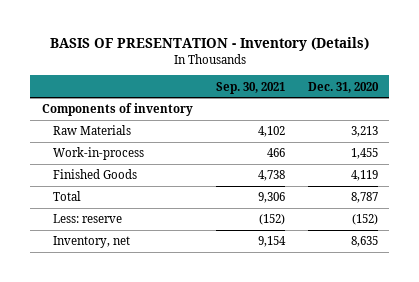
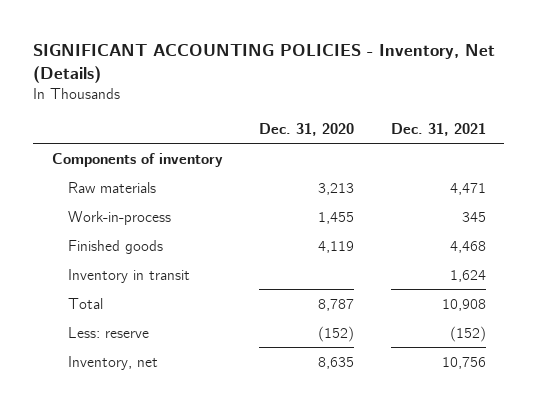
[49,37,369,52] BASIS OF PRESENTATION - Inventory (Details) -> [33,44,496,84] SIGNIFICANT ACCOUNTING POLICIES - Inventory, Net (Details)
[215,81,285,94] Sep. 30, 2021 -> none
none -> [390,122,486,136] Dec. 31, 2021
[52,125,131,136] Raw Materials -> [68,181,157,193] Raw materials
[52,169,137,180] Finished Goods -> [68,239,164,254] Finished goods
none -> [68,268,191,283] Inventory in transit

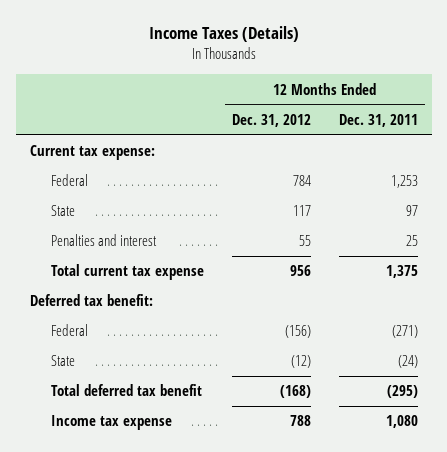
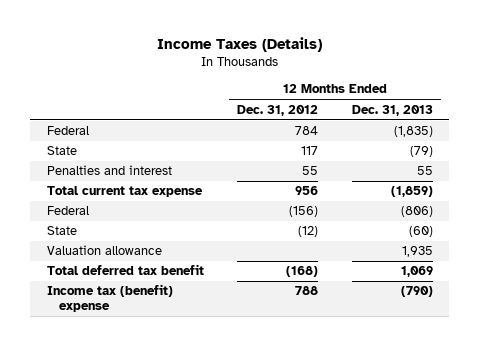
[338,113,418,127] Dec. 31, 2011 -> none
none -> [351,104,433,116] Dec. 31, 2013
[29,145,155,161] Current tax expense: -> none
[29,294,153,307] Deferred tax benefit: -> none
none -> [46,245,162,256] Valuation allowance
[50,415,172,431] Income tax expense -> [46,284,173,313] Income tax (benefit) expense

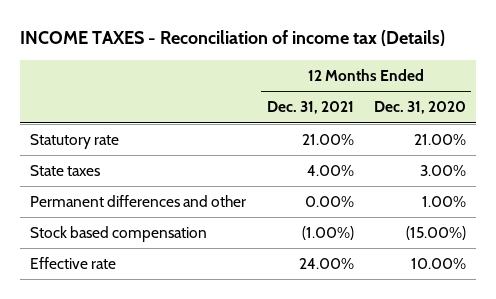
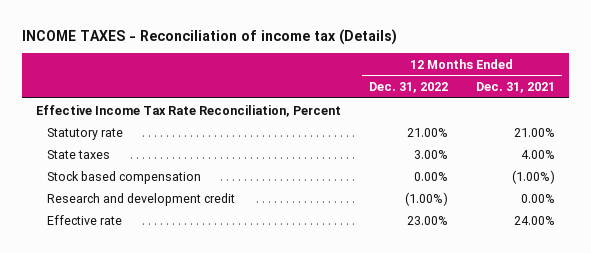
[374,101,467,115] Dec. 31, 2020 -> none
none -> [368,82,448,94] Dec. 31, 2022
none -> [35,104,341,117] Effective Income Tax Rate Reconciliation, Percent
[30,195,247,208] Permanent differences and other -> none
none -> [46,192,235,206] Research and development credit

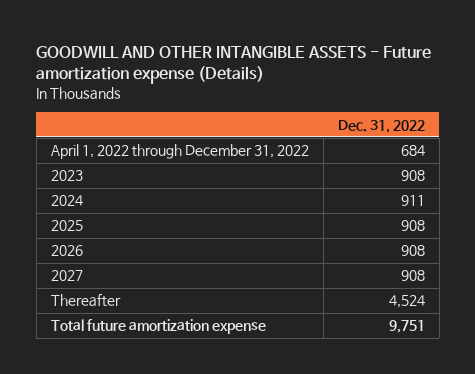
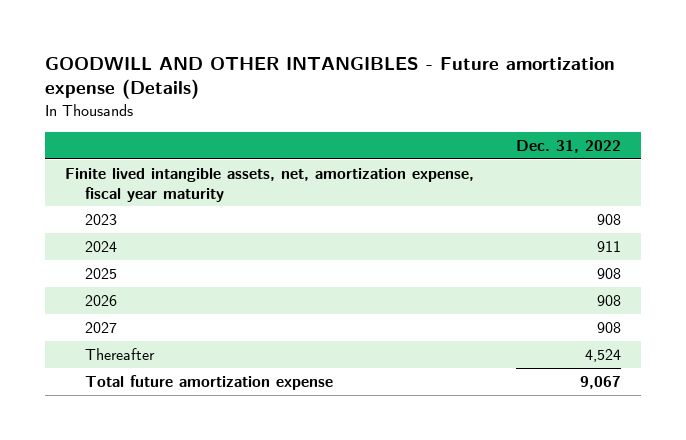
[36,45,432,85] GOODWILL AND OTHER INTANGIBLE ASSETS - Future amortization expense (Details) -> [44,56,615,100] GOODWILL AND OTHER INTANGIBLES - Future amortization expense (Details)
[50,144,309,160] April 1, 2022 through December 31, 2022 -> none
none -> [65,168,475,202] Finite lived intangible assets, net, amortization expense, fiscal year maturity
[388,320,425,334] 9,751 -> [579,376,621,390] 9,067

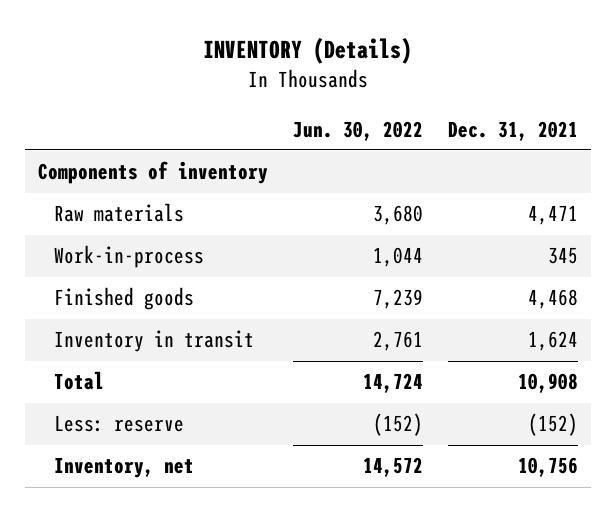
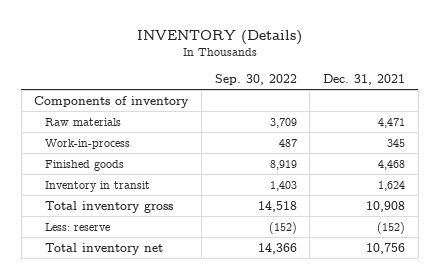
[293,120,424,141] Jun. 30, 2022 -> none
none -> [214,73,297,85] Sep. 30, 2022
[54,371,105,391] Total -> [44,200,173,213] Total inventory gross
[54,457,195,479] Inventory, net -> [44,242,163,255] Total inventory net

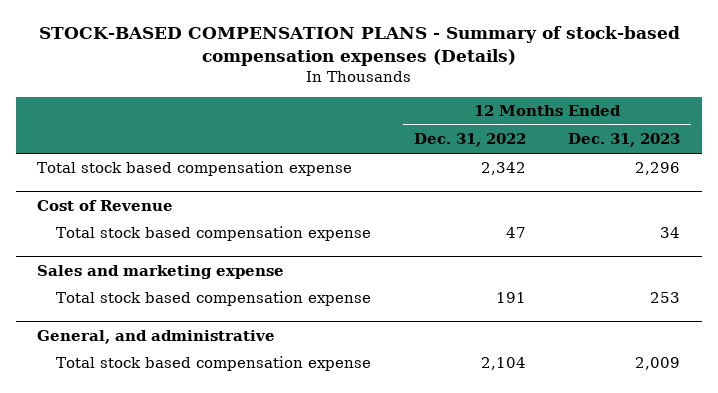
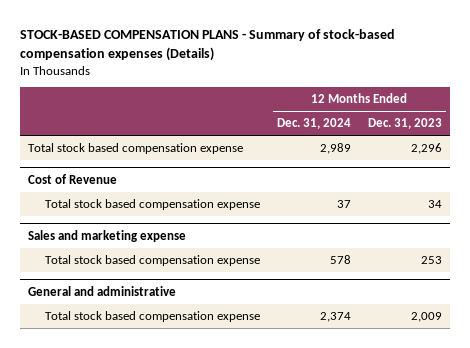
[413,133,526,148] Dec. 31, 2022 -> none
none -> [276,118,351,130] Dec. 31, 2024
[37,329,276,344] General, and administrative -> [28,285,177,296] General and administrative

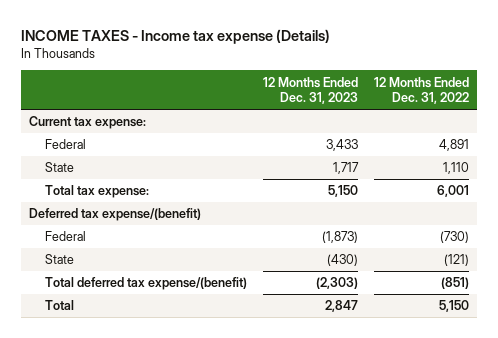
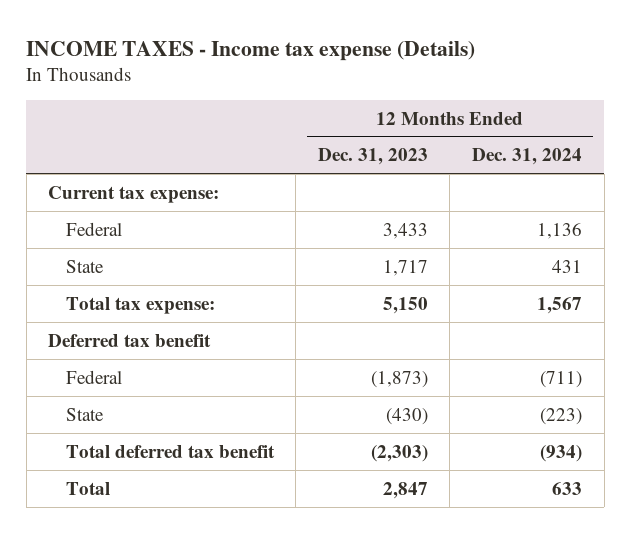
[374,76,470,105] 12 Months Ended Dec. 31, 2022 -> none
none -> [471,148,582,166] Dec. 31, 2024
[29,208,202,222] Deferred tax expense/(benefit) -> [48,333,212,347] Deferred tax benefit
[45,277,248,291] Total deferred tax expense/(benefit) -> [65,444,275,458] Total deferred tax benefit

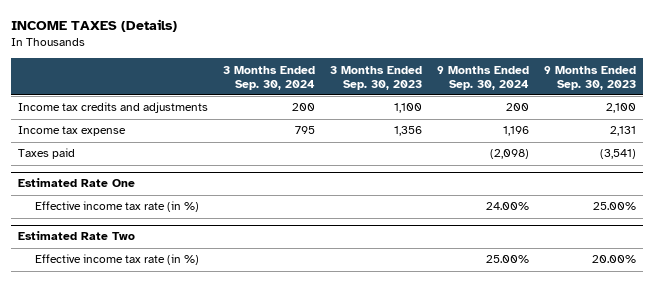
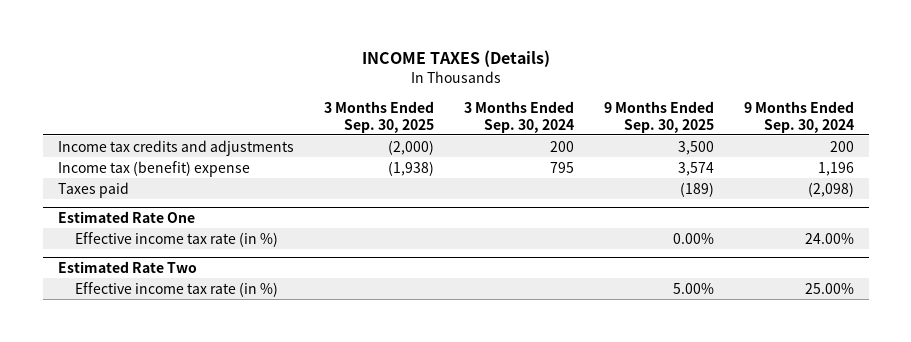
[329,65,422,90] 3 Months Ended Sep. 30, 2023 -> none
[543,65,636,90] 9 Months Ended Sep. 30, 2023 -> none
none -> [323,100,434,133] 3 Months Ended Sep. 30, 2025
none -> [603,100,714,133] 9 Months Ended Sep. 30, 2025
[18,126,127,137] Income tax expense -> [57,160,250,177] Income tax (benefit) expense

